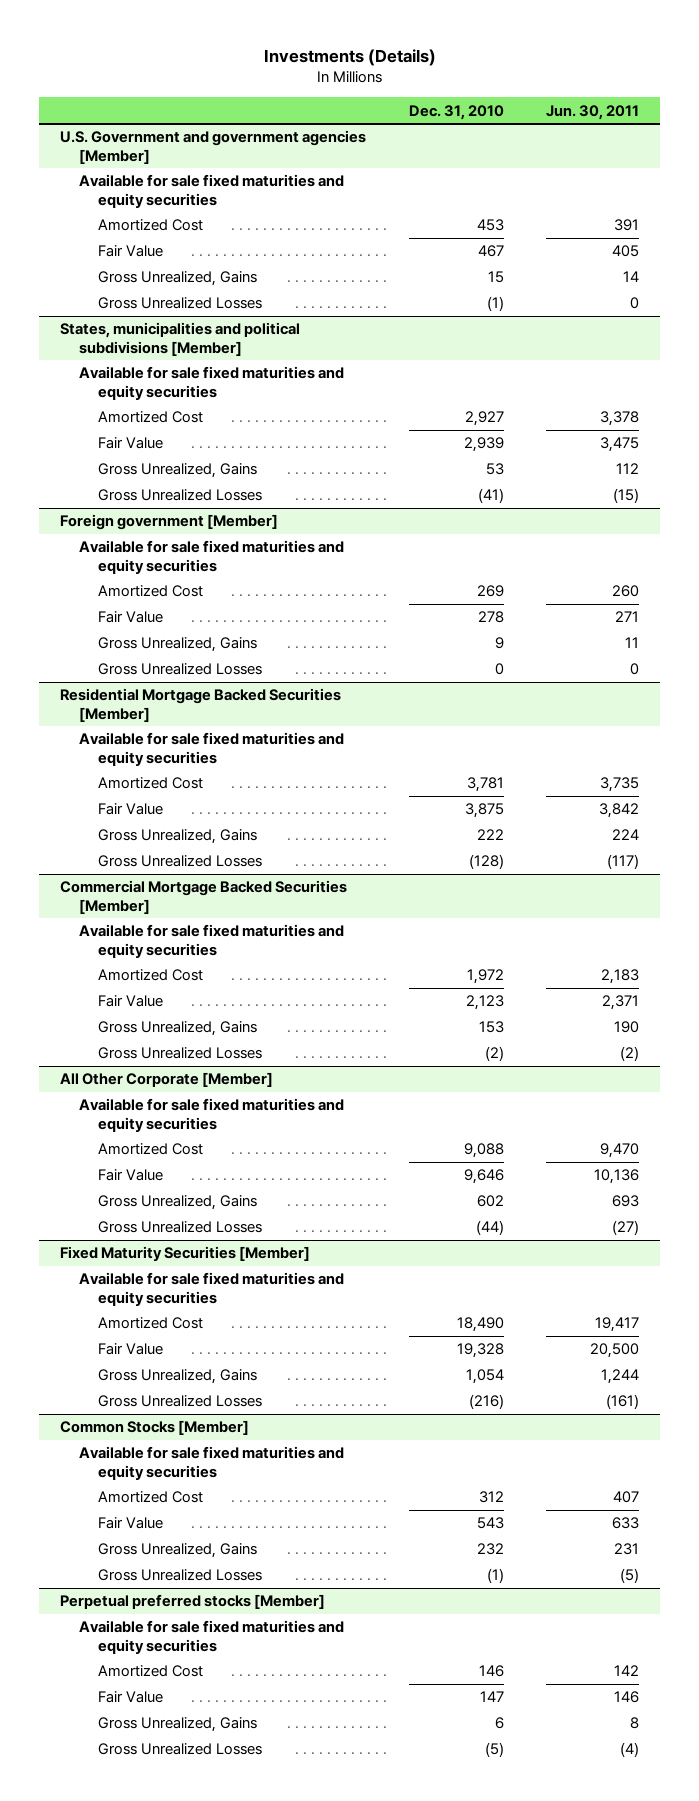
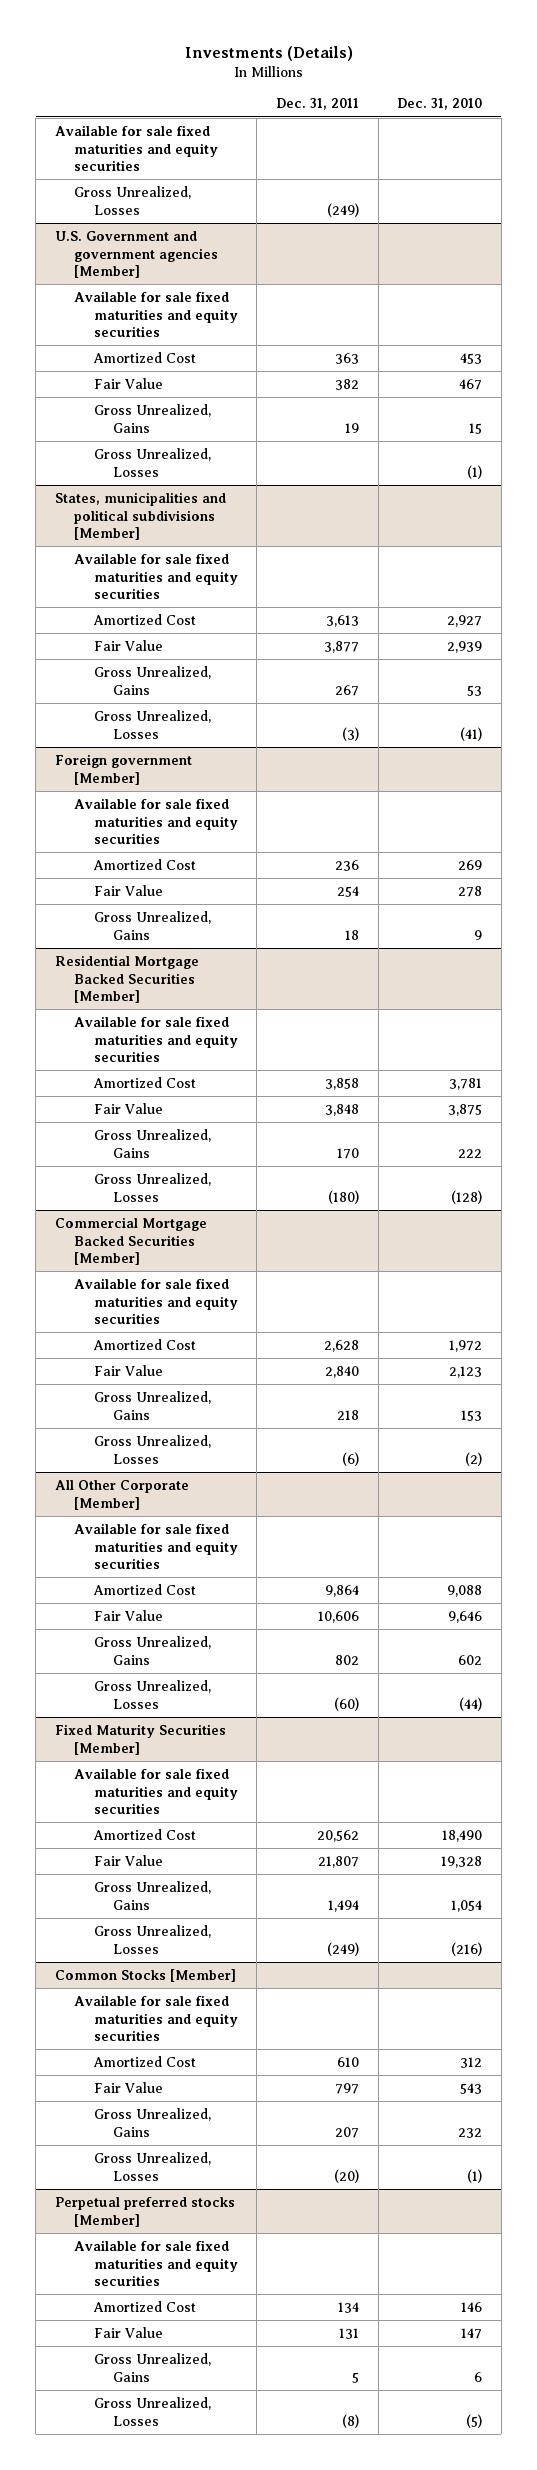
[546,104,640,120] Jun. 30, 2011 -> none
none -> [275,98,359,111] Dec. 31, 2011
none -> [54,124,219,172] Available for sale fixed maturities and equity securities
none -> [74,185,192,215] Gross Unrealized, Losses
[98,297,263,310] Gross Unrealized Losses -> [93,447,211,477] Gross Unrealized, Losses
[98,489,263,502] Gross Unrealized Losses -> [93,709,211,739] Gross Unrealized, Losses
[98,663,263,676] Gross Unrealized Losses -> none
[98,855,263,868] Gross Unrealized Losses -> [93,1172,211,1202] Gross Unrealized, Losses
[98,1047,263,1060] Gross Unrealized Losses -> [93,1434,211,1464] Gross Unrealized, Losses
[98,1221,263,1234] Gross Unrealized Losses -> [93,1679,211,1709] Gross Unrealized, Losses
[98,1395,263,1408] Gross Unrealized Losses -> [93,1924,211,1954] Gross Unrealized, Losses
[98,1569,263,1582] Gross Unrealized Losses -> [93,2151,211,2181] Gross Unrealized, Losses
[98,1743,263,1756] Gross Unrealized Losses -> [93,2396,211,2426] Gross Unrealized, Losses

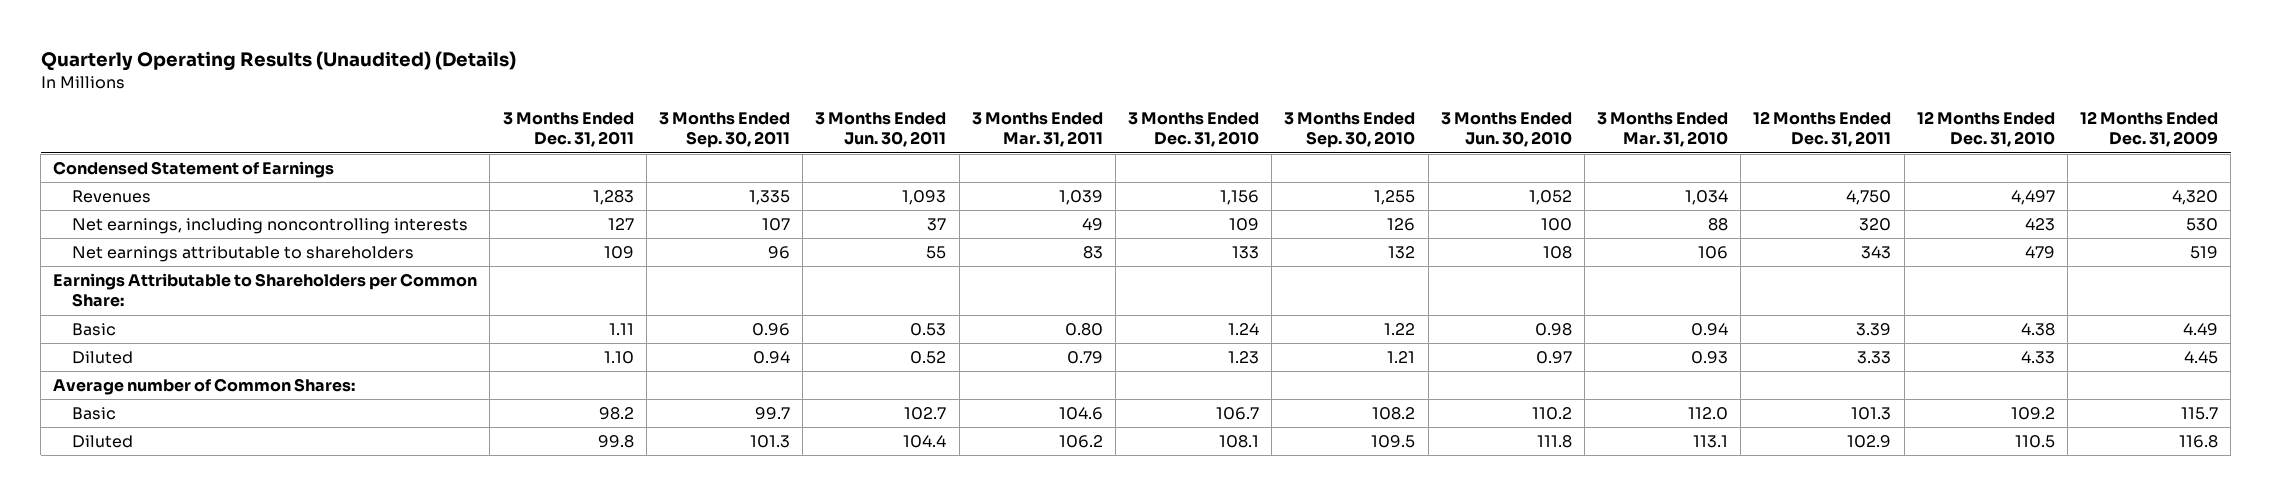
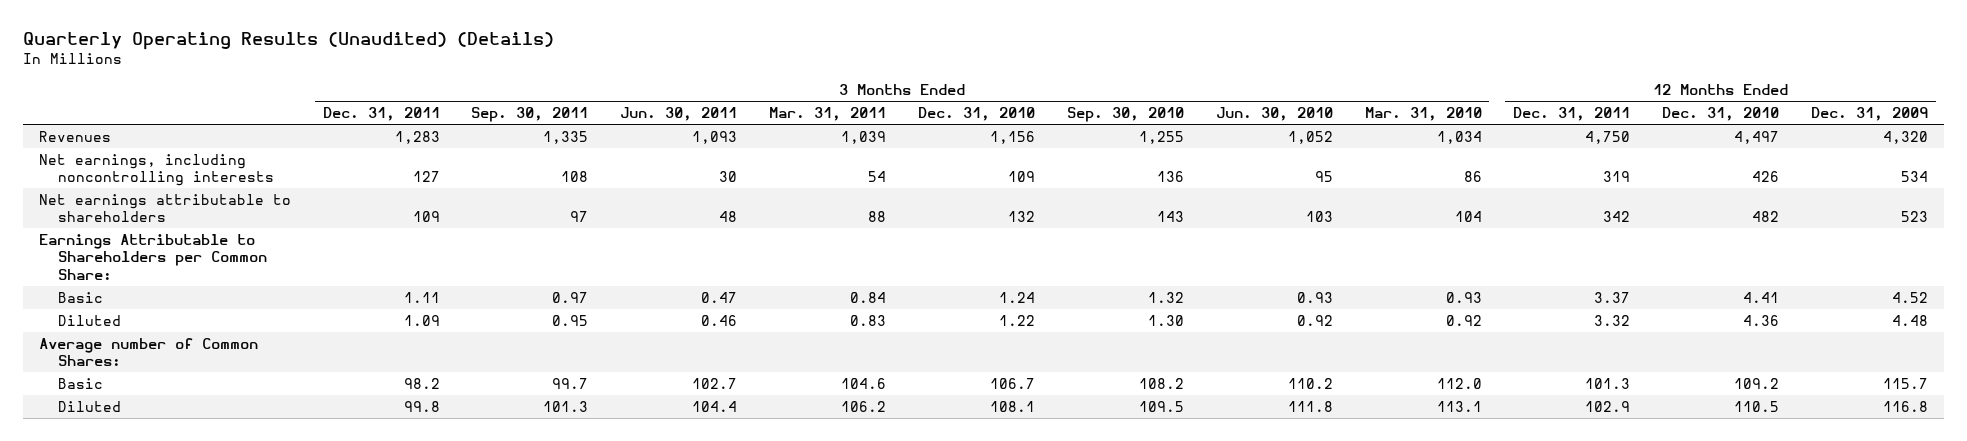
[53,160,335,178] Condensed Statement of Earnings -> none
[762,217,791,231] 107 -> [561,171,589,183] 108
[927,217,947,231] 37 -> [719,171,738,183] 30
[1081,217,1103,231] 49 -> [868,171,887,183] 54
[1387,217,1416,231] 126 -> [1156,171,1184,183] 136
[1540,217,1572,231] 100 -> [1314,171,1333,183] 95
[1708,217,1729,231] 88 -> [1463,171,1482,183] 86
[1859,217,1892,231] 320 -> [1603,171,1631,183] 319
[2024,217,2055,231] 423 -> [1752,171,1780,183] 426
[2186,217,2219,231] 530 -> [1901,171,1929,183] 534
[768,245,791,259] 96 -> [570,211,589,223] 97
[926,245,947,259] 55 -> [719,211,738,223] 48
[1082,245,1103,259] 83 -> [868,211,887,223] 88
[1232,245,1260,259] 133 -> [1007,211,1035,223] 132
[1388,245,1416,259] 132 -> [1156,211,1184,223] 143
[1542,245,1572,259] 108 -> [1305,211,1333,223] 103
[1698,245,1729,259] 106 -> [1454,211,1482,223] 104
[1861,245,1892,259] 343 -> [1603,211,1631,223] 342
[2024,245,2055,259] 479 -> [1752,211,1780,223] 482
[2190,245,2219,259] 519 -> [1901,211,1929,223] 523
[752,322,791,336] 0.96 -> [552,291,589,303] 0.97
[910,322,947,336] 0.53 -> [701,291,738,303] 0.47
[1064,322,1103,336] 0.80 -> [850,291,887,303] 0.84
[1384,322,1416,335] 1.22 -> [1147,291,1184,303] 1.32
[1534,322,1572,336] 0.98 -> [1296,291,1333,303] 0.93
[1691,322,1729,336] 0.94 -> [1445,291,1482,303] 0.93
[1856,322,1892,336] 3.39 -> [1594,291,1631,303] 3.37
[2020,322,2055,336] 4.38 -> [1743,291,1780,303] 4.41
[2183,322,2219,336] 4.49 -> [1892,291,1929,303] 4.52
[603,350,634,364] 1.10 -> [403,314,440,326] 1.09
[753,350,791,364] 0.94 -> [552,314,589,326] 0.95
[910,350,947,364] 0.52 -> [701,314,738,326] 0.46
[1066,350,1103,364] 0.79 -> [850,314,887,326] 0.83
[1228,350,1260,364] 1.23 -> [998,314,1035,326] 1.22
[1387,350,1416,363] 1.21 -> [1147,314,1184,326] 1.30
[1535,350,1572,364] 0.97 -> [1296,314,1333,326] 0.92
[1691,350,1729,364] 0.93 -> [1445,314,1482,326] 0.92
[1857,350,1892,364] 3.33 -> [1594,314,1631,326] 3.32
[2020,350,2055,364] 4.33 -> [1743,314,1780,326] 4.36
[2184,350,2219,364] 4.45 -> [1892,314,1929,326] 4.48

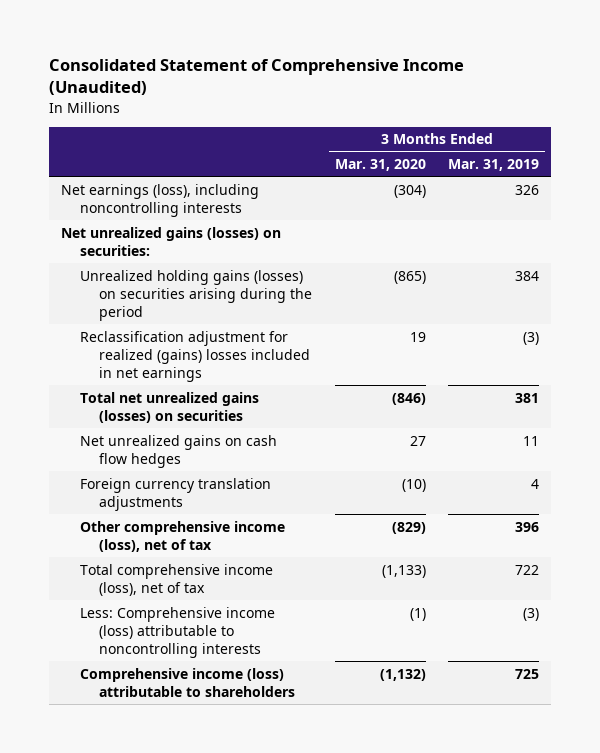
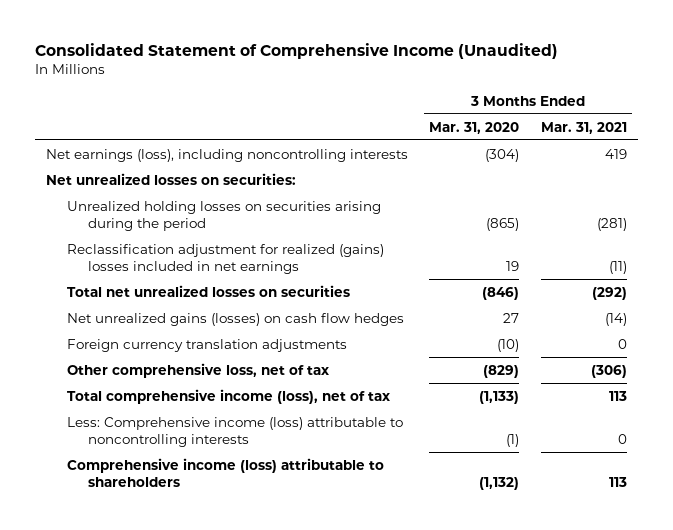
[448,159,540,172] Mar. 31, 2019 -> none
none -> [541,121,628,134] Mar. 31, 2021
[60,226,281,256] Net unrealized gains (losses) on securities: -> [45,172,296,185] Net unrealized losses on securities:
[79,269,312,321] Unrealized holding gains (losses) on securities arising during the period -> [66,200,381,232] Unrealized holding losses on securities arising during the period
[79,391,259,423] Total net unrealized gains (losses) on securities -> [66,284,350,297] Total net unrealized losses on securities
[79,434,277,468] Net unrealized gains on cash flow hedges -> [66,312,404,326] Net unrealized gains (losses) on cash flow hedges
[79,520,285,552] Other comprehensive income (loss), net of tax -> [66,362,329,378] Other comprehensive loss, net of tax

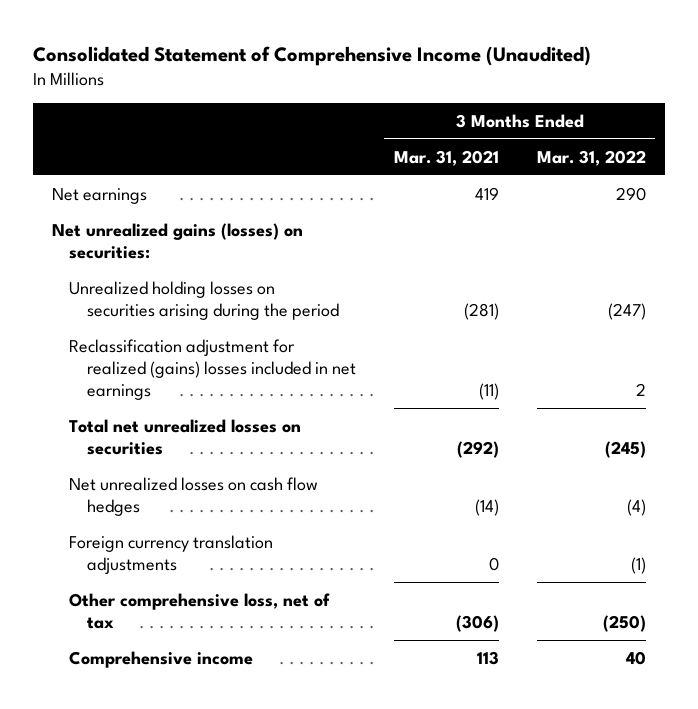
[429,121,520,134] Mar. 31, 2020 -> none
none -> [536,149,646,166] Mar. 31, 2022
[45,148,408,162] Net earnings (loss), including noncontrolling interests -> [52,187,148,204] Net earnings
[45,172,296,185] Net unrealized losses on securities: -> [52,222,304,259] Net unrealized gains (losses) on securities:
[66,312,404,326] Net unrealized gains (losses) on cash flow hedges -> [69,476,319,516] Net unrealized losses on cash flow hedges
[66,388,390,404] Total comprehensive income (loss), net of tax -> none
[66,416,403,448] Less: Comprehensive income (loss) attributable to noncontrolling interests -> none
[66,457,384,488] Comprehensive income (loss) attributable to shareholders -> [69,650,254,668] Comprehensive income

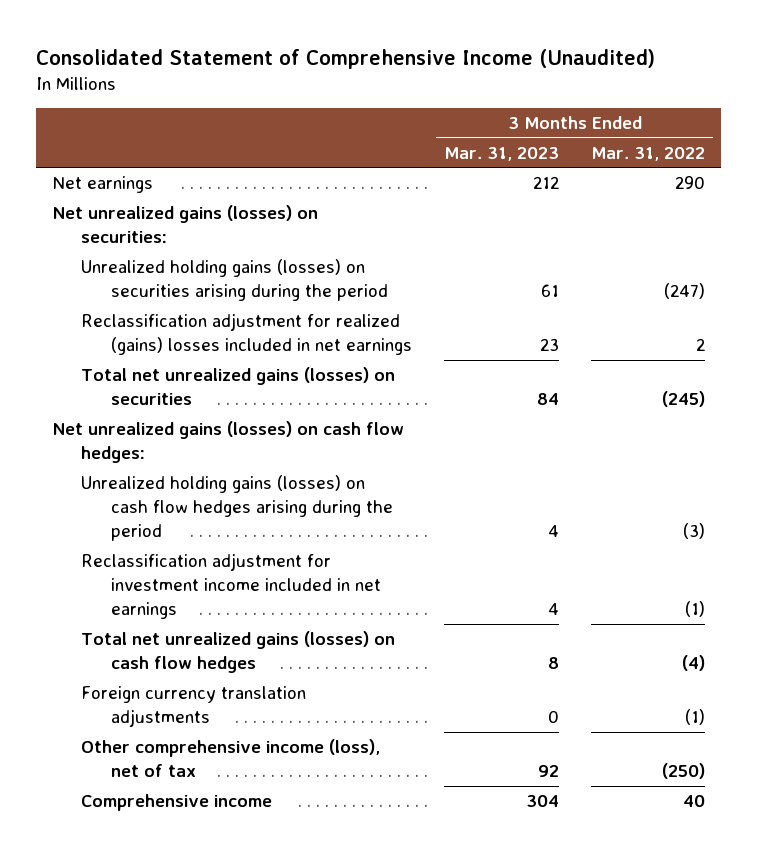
[393,149,499,166] Mar. 31, 2021 -> none
none -> [443,146,559,161] Mar. 31, 2023
[69,280,339,320] Unrealized holding losses on securities arising during the period -> [81,259,388,302] Unrealized holding gains (losses) on securities arising during the period
[69,418,302,455] Total net unrealized losses on securities -> [81,367,396,406] Total net unrealized gains (losses) on securities
none -> [51,421,404,464] Net unrealized gains (losses) on cash flow hedges:
none -> [81,475,393,542] Unrealized holding gains (losses) on cash flow hedges arising during the period
none -> [81,553,381,620] Reclassification adjustment for investment income included in net earnings
[69,476,319,516] Net unrealized losses on cash flow hedges -> [81,631,396,674] Total net unrealized gains (losses) on cash flow hedges
[69,592,331,629] Other comprehensive loss, net of tax -> [81,739,381,778] Other comprehensive income (loss), net of tax

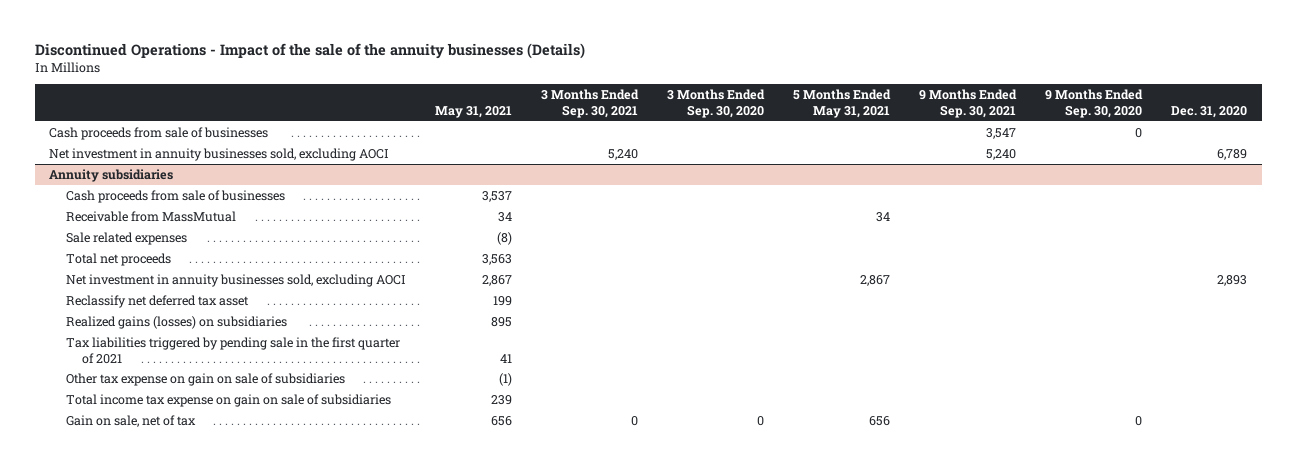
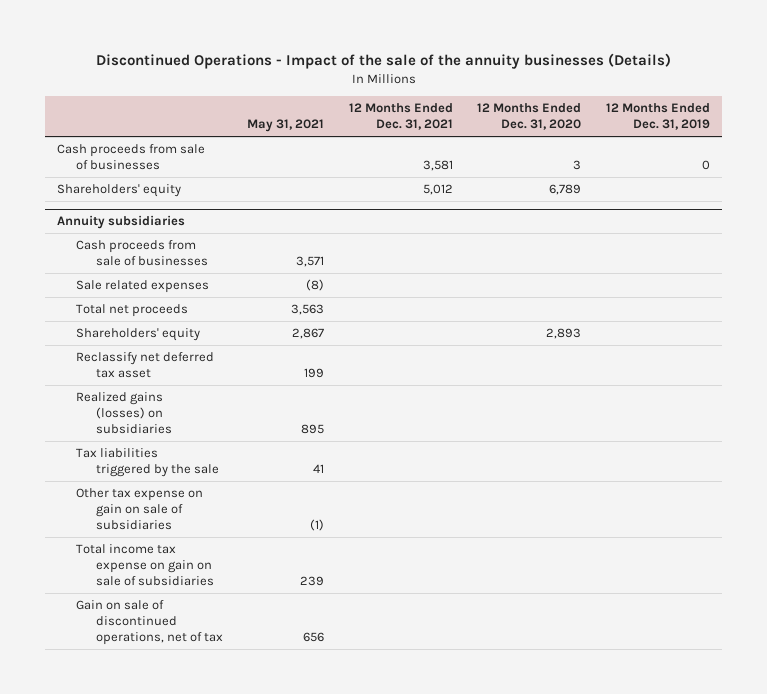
[540,89,639,119] 3 Months Ended Sep. 30, 2021 -> none
[667,89,766,119] 3 Months Ended Sep. 30, 2020 -> none
[793,89,892,119] 5 Months Ended May 31, 2021 -> none
[919,89,1018,119] 9 Months Ended Sep. 30, 2021 -> none
[1045,89,1144,119] 9 Months Ended Sep. 30, 2020 -> none
[1171,106,1248,119] Dec. 31, 2020 -> none
none -> [348,103,453,131] 12 Months Ended Dec. 31, 2021
none -> [477,103,582,131] 12 Months Ended Dec. 31, 2020
none -> [605,103,710,131] 12 Months Ended Dec. 31, 2019
[49,147,390,161] Net investment in annuity businesses sold, excluding AOCI -> [57,184,182,198] Shareholders' equity
[65,210,236,222] Receivable from MassMutual -> none
[481,190,512,202] 3,537 -> [296,256,325,268] 3,571
[65,273,406,287] Net investment in annuity businesses sold, excluding AOCI -> [76,328,201,342] Shareholders' equity
[65,336,400,364] Tax liabilities triggered by pending sale in the first quarter of 2021 -> [76,448,219,478] Tax liabilities triggered by the sale
[65,414,196,427] Gain on sale, net of tax -> [76,600,223,646] Gain on sale of discontinued operations, net of tax

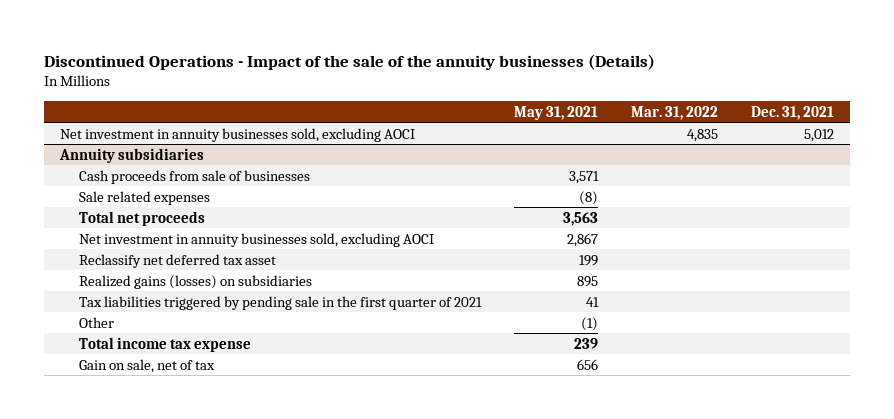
[348,103,453,131] 12 Months Ended Dec. 31, 2021 -> none
[477,103,582,131] 12 Months Ended Dec. 31, 2020 -> none
[605,103,710,131] 12 Months Ended Dec. 31, 2019 -> none
none -> [631,105,719,120] Mar. 31, 2022
none -> [751,105,835,120] Dec. 31, 2021
[57,144,206,171] Cash proceeds from sale of businesses -> none
[57,184,182,198] Shareholders' equity -> [60,127,416,142] Net investment in annuity businesses sold, excluding AOCI
[76,328,201,342] Shareholders' equity -> [79,232,435,247] Net investment in annuity businesses sold, excluding AOCI
[76,448,219,478] Tax liabilities triggered by the sale -> [79,295,483,310] Tax liabilities triggered by pending sale in the first quarter of 2021
[76,488,204,531] Other tax expense on gain on sale of subsidiaries -> [79,316,115,328] Other
[76,544,214,587] Total income tax expense on gain on sale of subsidiaries -> [79,336,252,352] Total income tax expense
[76,600,223,646] Gain on sale of discontinued operations, net of tax -> [79,358,216,373] Gain on sale, net of tax

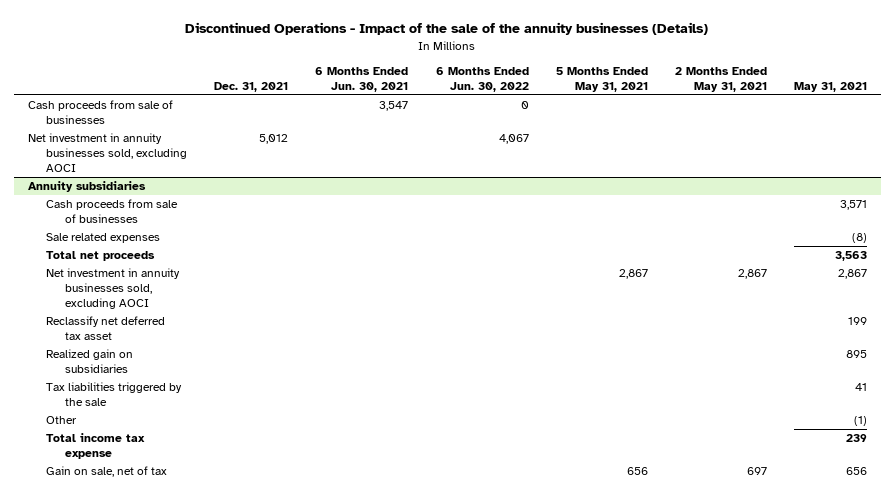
[631,105,719,120] Mar. 31, 2022 -> none
none -> [315,67,409,92] 6 Months Ended Jun. 30, 2021
none -> [435,67,529,92] 6 Months Ended Jun. 30, 2022
none -> [555,67,648,92] 5 Months Ended May 31, 2021
none -> [674,67,767,92] 2 Months Ended May 31, 2021
none -> [27,100,173,124] Cash proceeds from sale of businesses
[79,274,313,289] Realized gains (losses) on subsidiaries -> [46,349,134,373] Realized gain on subsidiaries
[79,295,483,310] Tax liabilities triggered by pending sale in the first quarter of 2021 -> [46,382,183,406] Tax liabilities triggered by the sale

